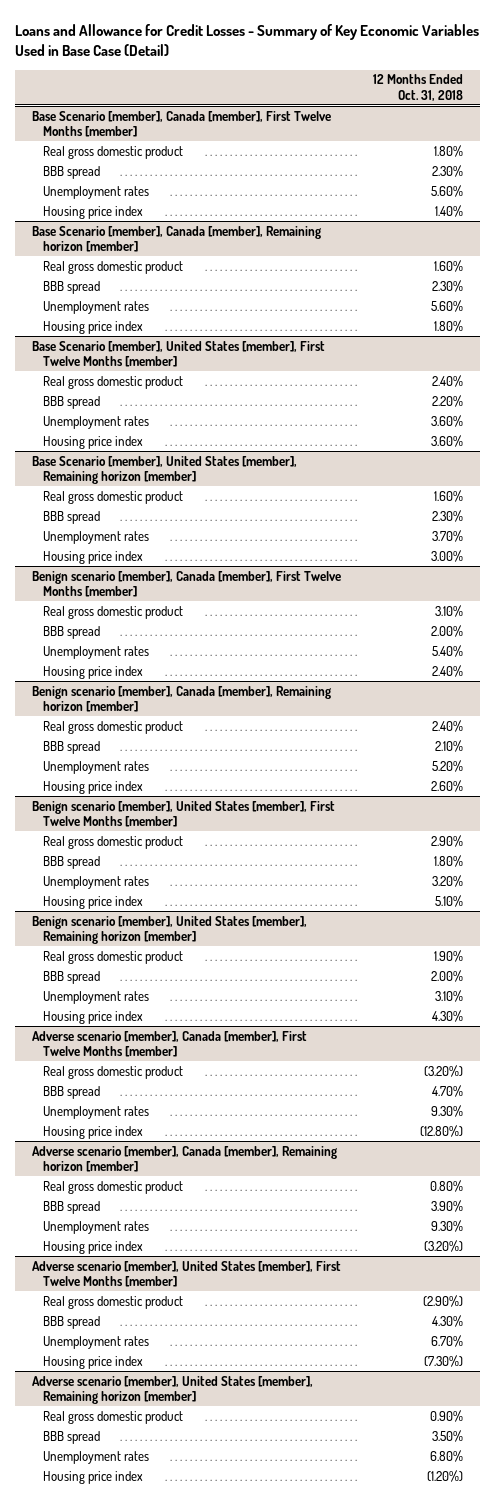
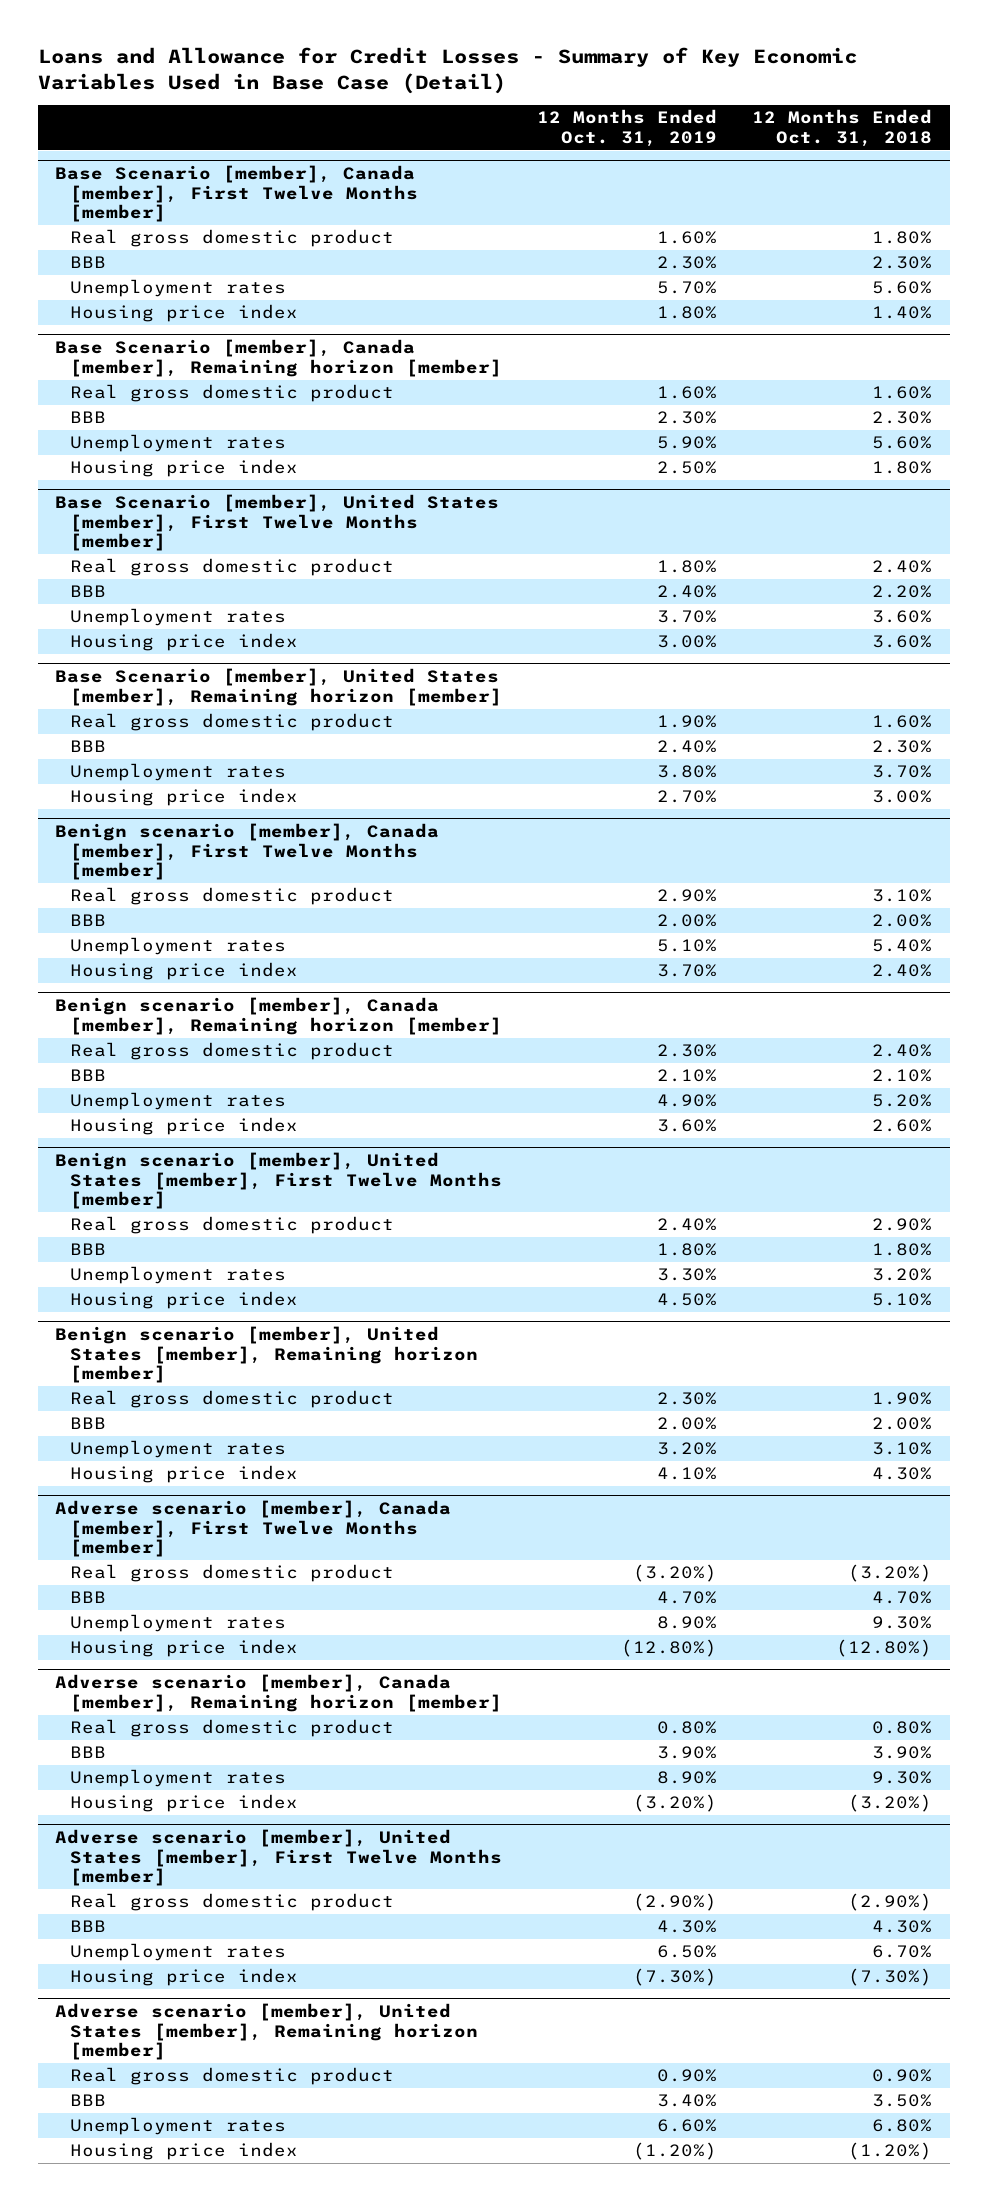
none -> [536,109,717,147] 12 Months Ended Oct. 31, 2019
[43,165,101,179] BBB spread -> [69,256,106,269] BBB
[43,280,101,294] BBB spread -> [69,411,106,424] BBB
[43,395,101,409] BBB spread -> [69,585,106,598] BBB
[43,510,101,524] BBB spread -> [69,740,106,753] BBB
[43,625,101,639] BBB spread -> [69,914,106,927] BBB
[43,740,101,754] BBB spread -> [69,1069,106,1082] BBB
[43,855,101,869] BBB spread -> [69,1243,106,1256] BBB
[43,970,101,984] BBB spread -> [69,1417,106,1430] BBB
[43,1085,101,1099] BBB spread -> [69,1591,106,1604] BBB
[43,1200,101,1214] BBB spread -> [69,1746,106,1759] BBB
[43,1315,101,1329] BBB spread -> [69,1920,106,1933] BBB
[43,1430,101,1444] BBB spread -> [69,2094,106,2107] BBB

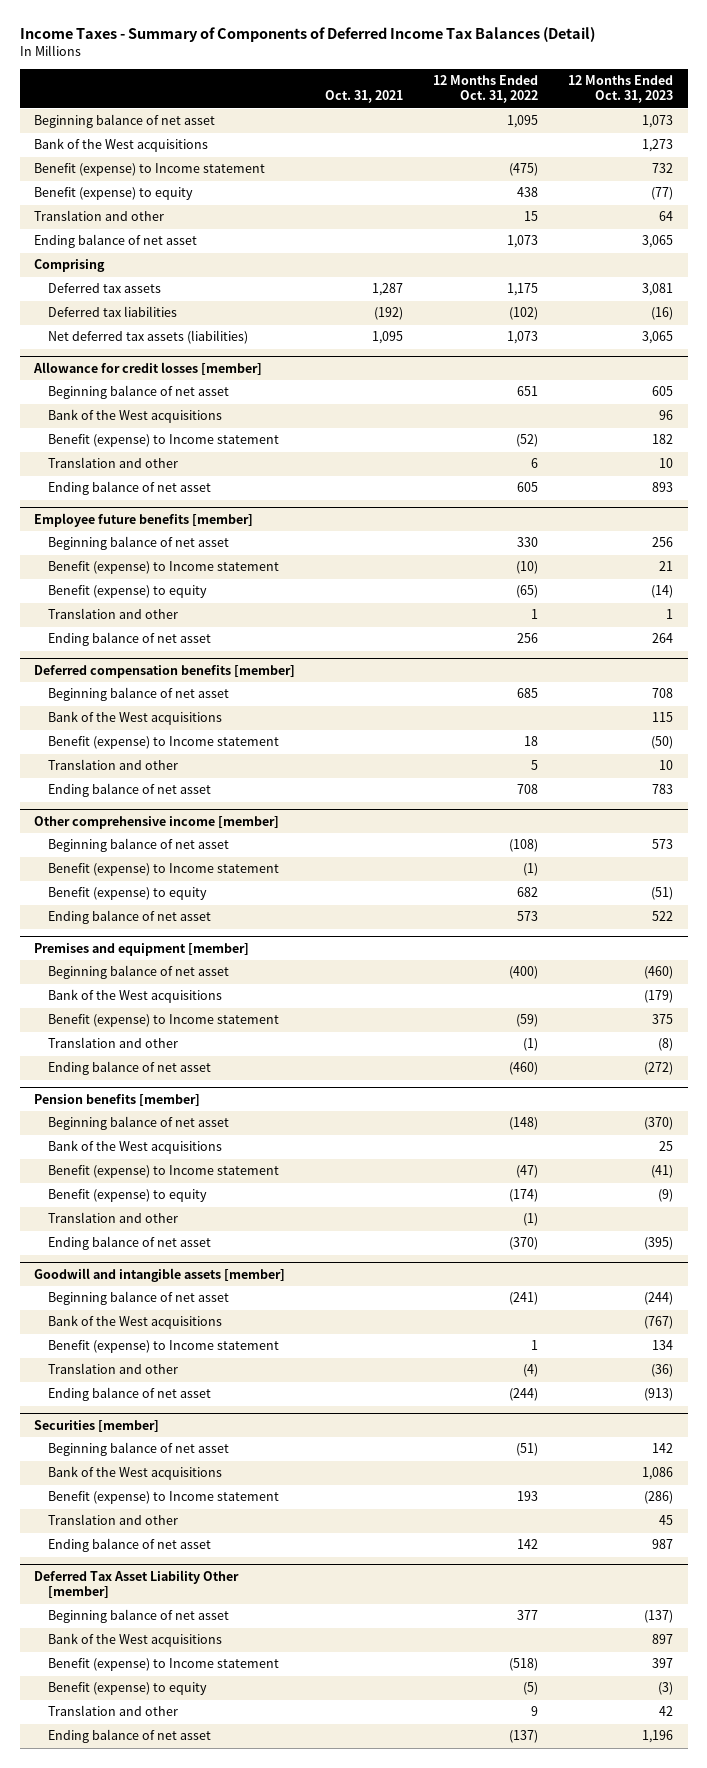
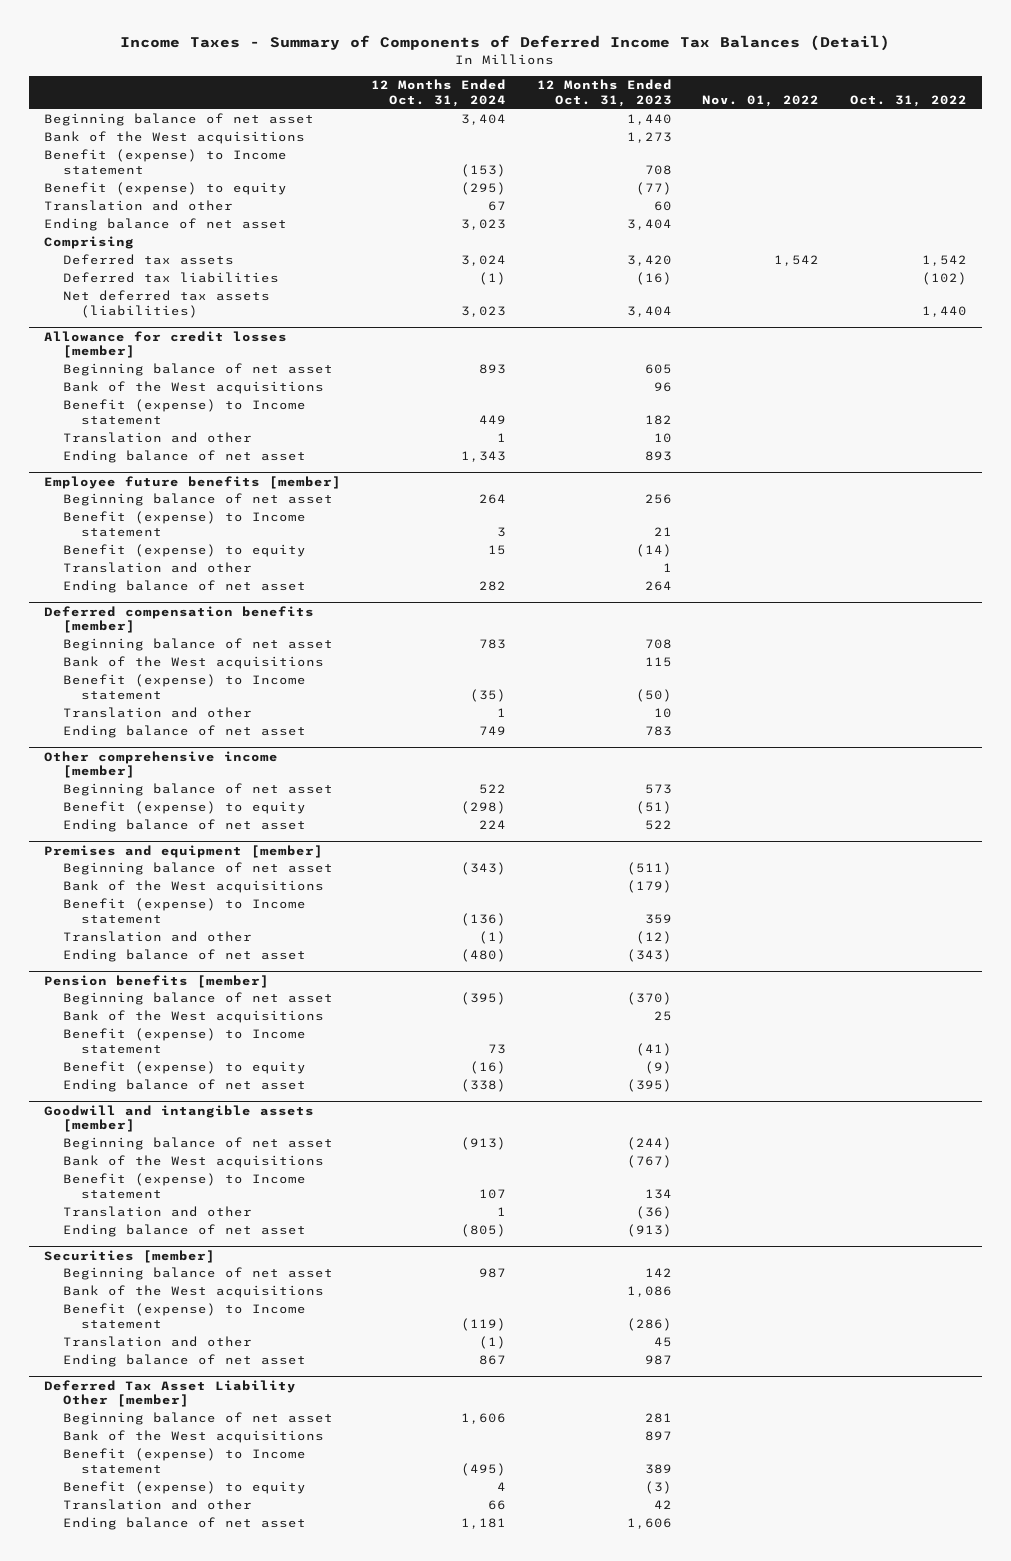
[325,90,404,104] Oct. 31, 2021 -> none
[433,75,539,104] 12 Months Ended Oct. 31, 2022 -> none
none -> [371,79,507,107] 12 Months Ended Oct. 31, 2024
none -> [702,94,820,107] Nov. 01, 2022
none -> [849,94,967,107] Oct. 31, 2022
[642,115,674,129] 1,073 -> [626,114,672,126] 1,440
[652,163,674,174] 732 -> [644,164,672,175] 708
[659,211,674,222] 64 -> [653,201,672,212] 60
[642,235,674,249] 3,065 -> [626,219,672,231] 3,404
[642,283,674,297] 3,081 -> [626,255,672,267] 3,420
[642,331,674,345] 3,065 -> [626,305,672,317] 3,404
[47,863,279,877] Benefit (expense) to Income statement -> none
[644,966,674,980] (460) -> [626,862,672,876] (511)
[652,1014,674,1025] 375 -> [644,913,672,924] 359
[658,1038,674,1052] (8) -> [635,931,672,945] (12)
[644,1062,674,1076] (272) -> [626,949,672,963] (343)
[47,1212,178,1224] Translation and other -> none
[644,1610,674,1624] (137) -> [644,1413,672,1424] 281
[652,1658,674,1669] 397 -> [644,1463,672,1474] 389
[642,1730,674,1744] 1,196 -> [626,1518,672,1530] 1,606

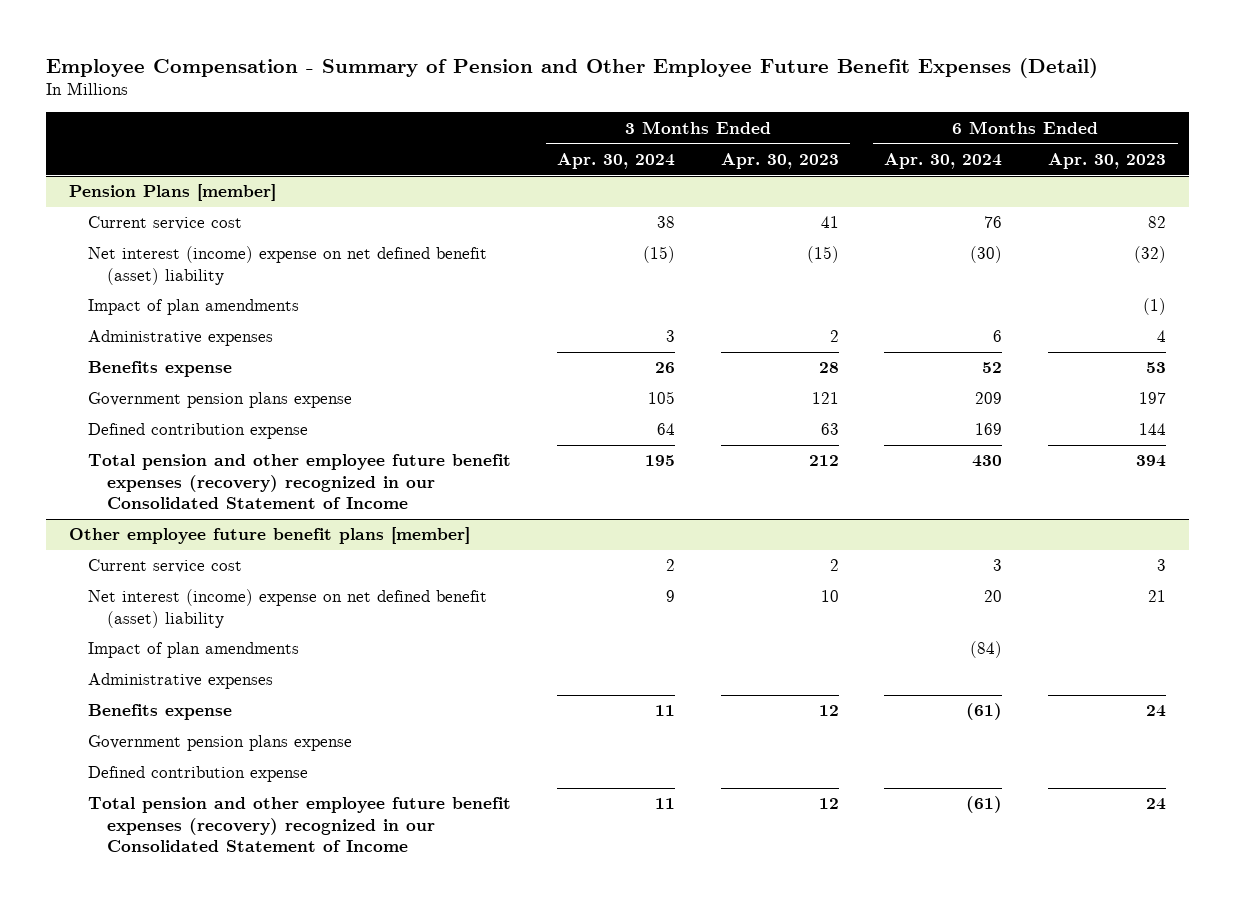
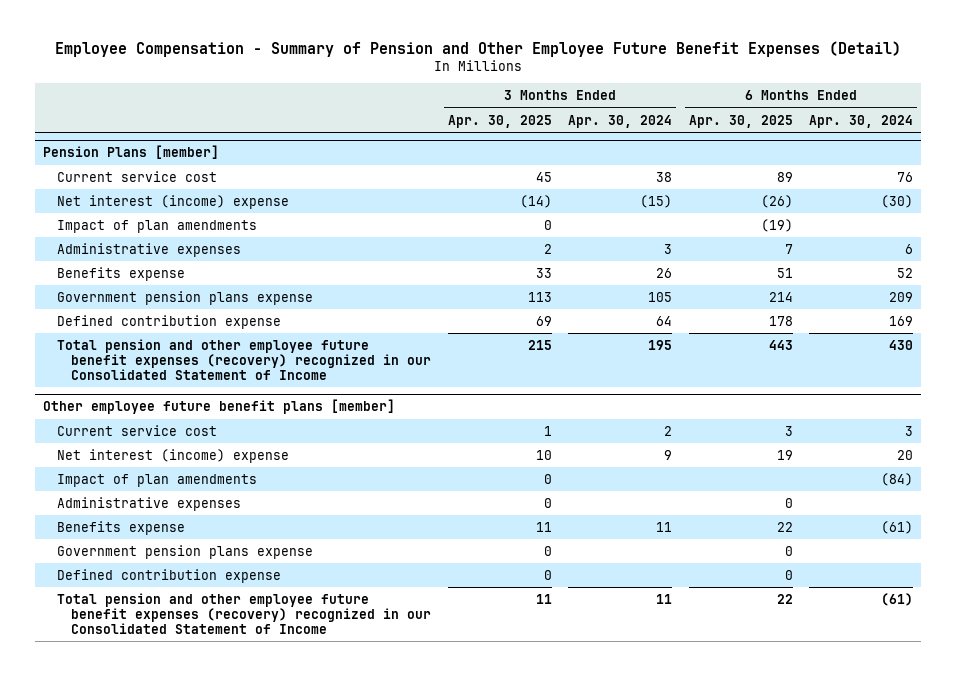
[720,152,839,169] Apr. 30, 2023 -> none
[1048,152,1167,169] Apr. 30, 2023 -> none
none -> [447,114,552,128] Apr. 30, 2025
none -> [688,114,793,128] Apr. 30, 2025
[88,246,488,285] Net interest (income) expense on net defined benefit (asset) liability -> [57,194,290,209] Net interest (income) expense
[88,589,488,628] Net interest (income) expense on net defined benefit (asset) liability -> [57,448,290,463] Net interest (income) expense

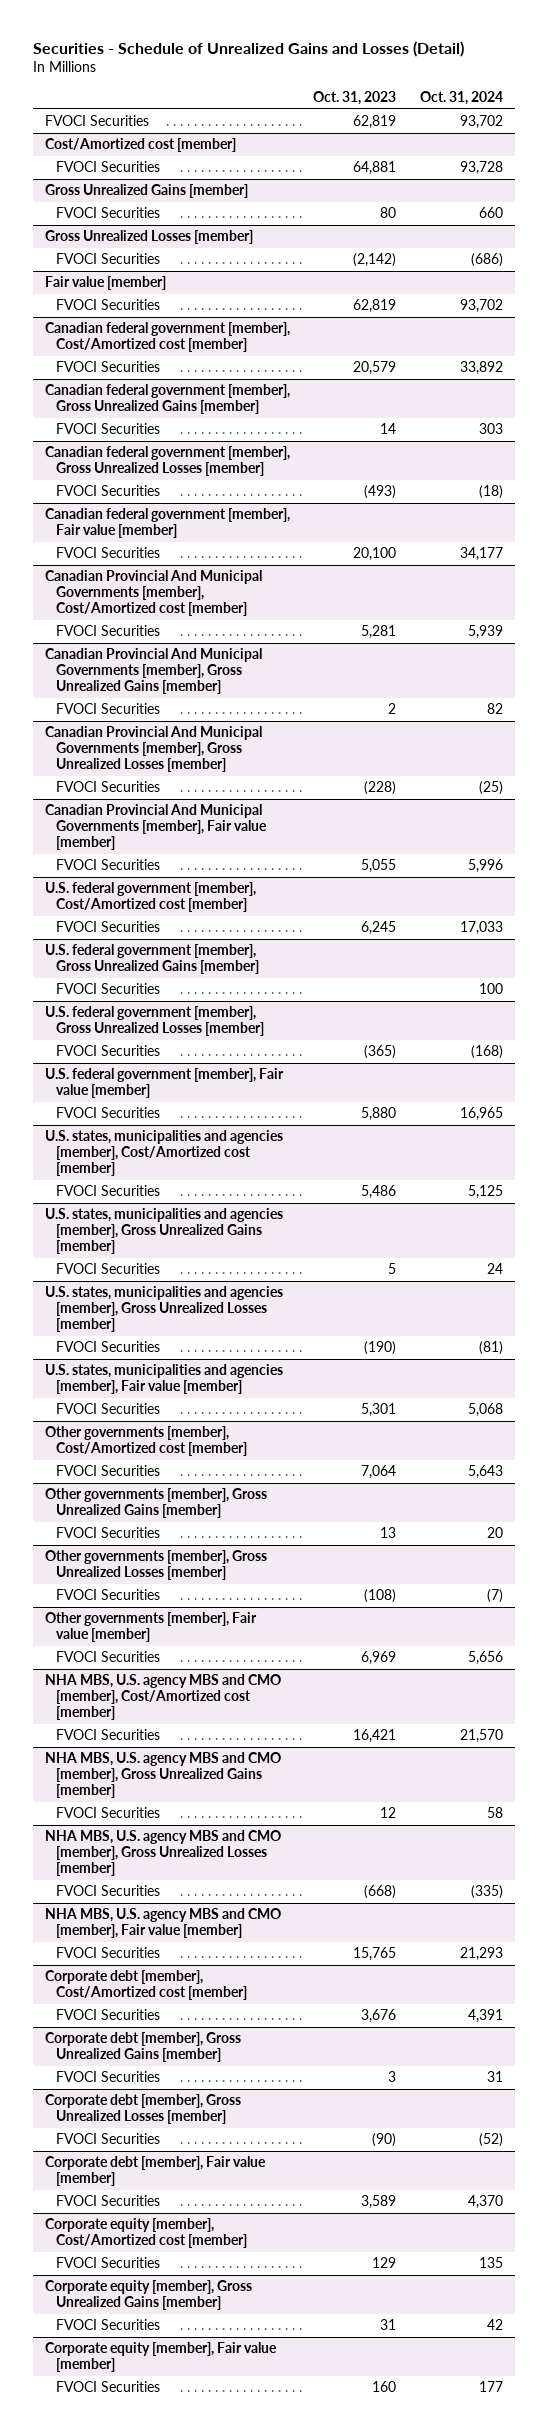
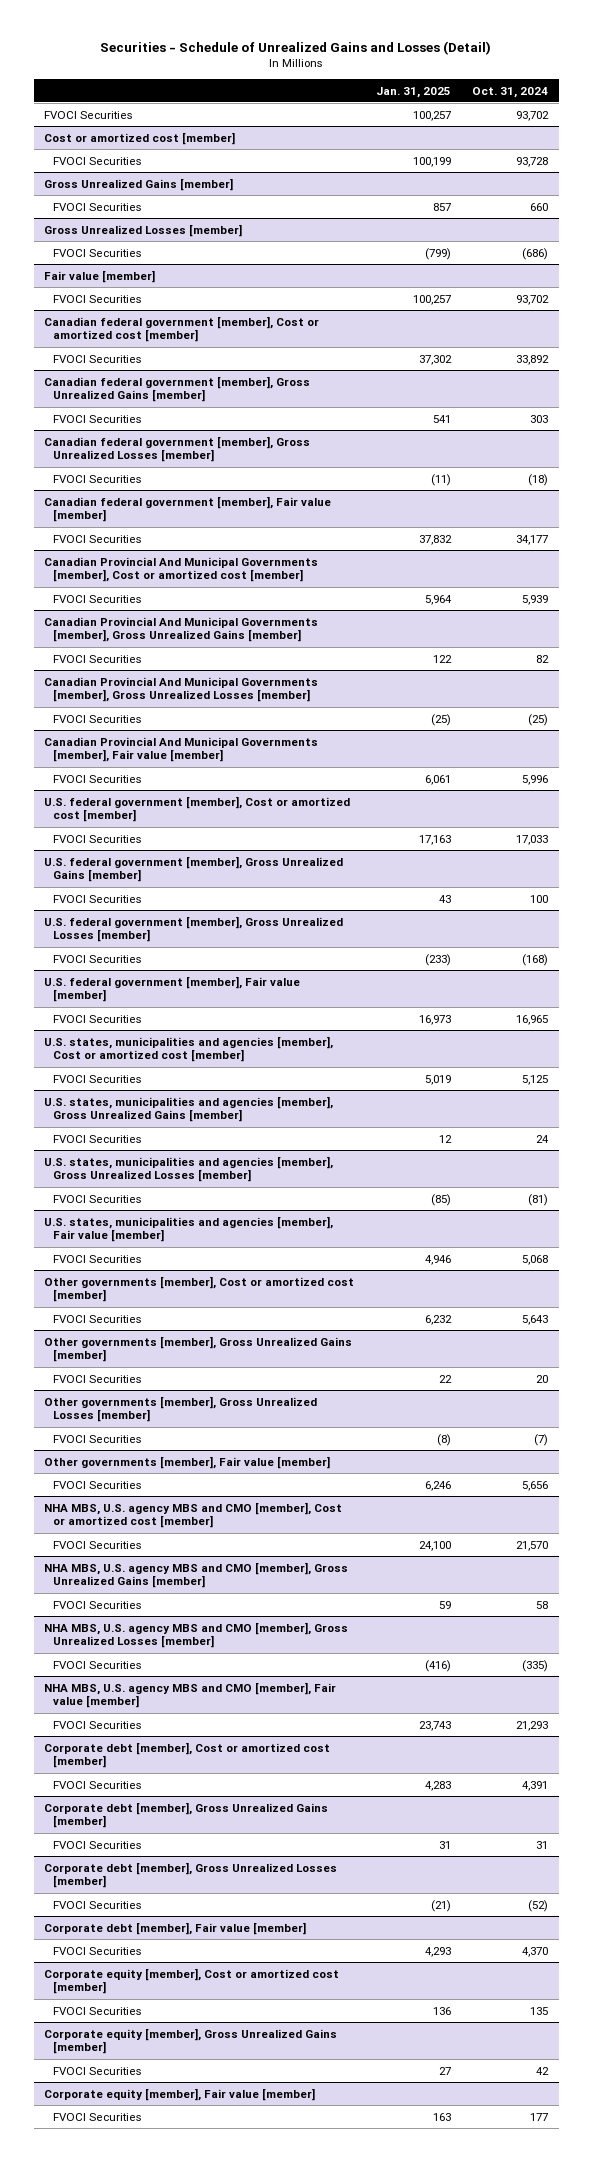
[313,90,397,105] Oct. 31, 2023 -> none
none -> [375,86,451,98] Jan. 31, 2025
[44,138,236,153] Cost/Amortized cost [member] -> [44,131,236,145] Cost or amortized cost [member]
[44,322,290,353] Canadian federal government [member], Cost/Amortized cost [member] -> [44,315,320,343] Canadian federal government [member], Cost or amortized cost [member]
[44,570,262,616] Canadian Provincial And Municipal Governments [member], Cost/Amortized cost [member] -> [44,556,319,583] Canadian Provincial And Municipal Governments [member], Cost or amortized cost [member]
[44,882,256,913] U.S. federal government [member], Cost/Amortized cost [member] -> [44,795,351,823] U.S. federal government [member], Cost or amortized cost [member]
[44,1130,283,1176] U.S. states, municipalities and agencies [member], Cost/Amortized cost [member] -> [44,1035,334,1063] U.S. states, municipalities and agencies [member], Cost or amortized cost [member]
[44,1426,248,1457] Other governments [member], Cost/Amortized cost [member] -> [44,1275,355,1303] Other governments [member], Cost or amortized cost [member]
[44,1674,281,1720] NHA MBS, U.S. agency MBS and CMO [member], Cost/Amortized cost [member] -> [44,1501,343,1529] NHA MBS, U.S. agency MBS and CMO [member], Cost or amortized cost [member]
[44,1970,248,2001] Corporate debt [member], Cost/Amortized cost [member] -> [44,1741,331,1769] Corporate debt [member], Cost or amortized cost [member]
[44,2218,248,2249] Corporate equity [member], Cost/Amortized cost [member] -> [44,1967,340,1995] Corporate equity [member], Cost or amortized cost [member]

